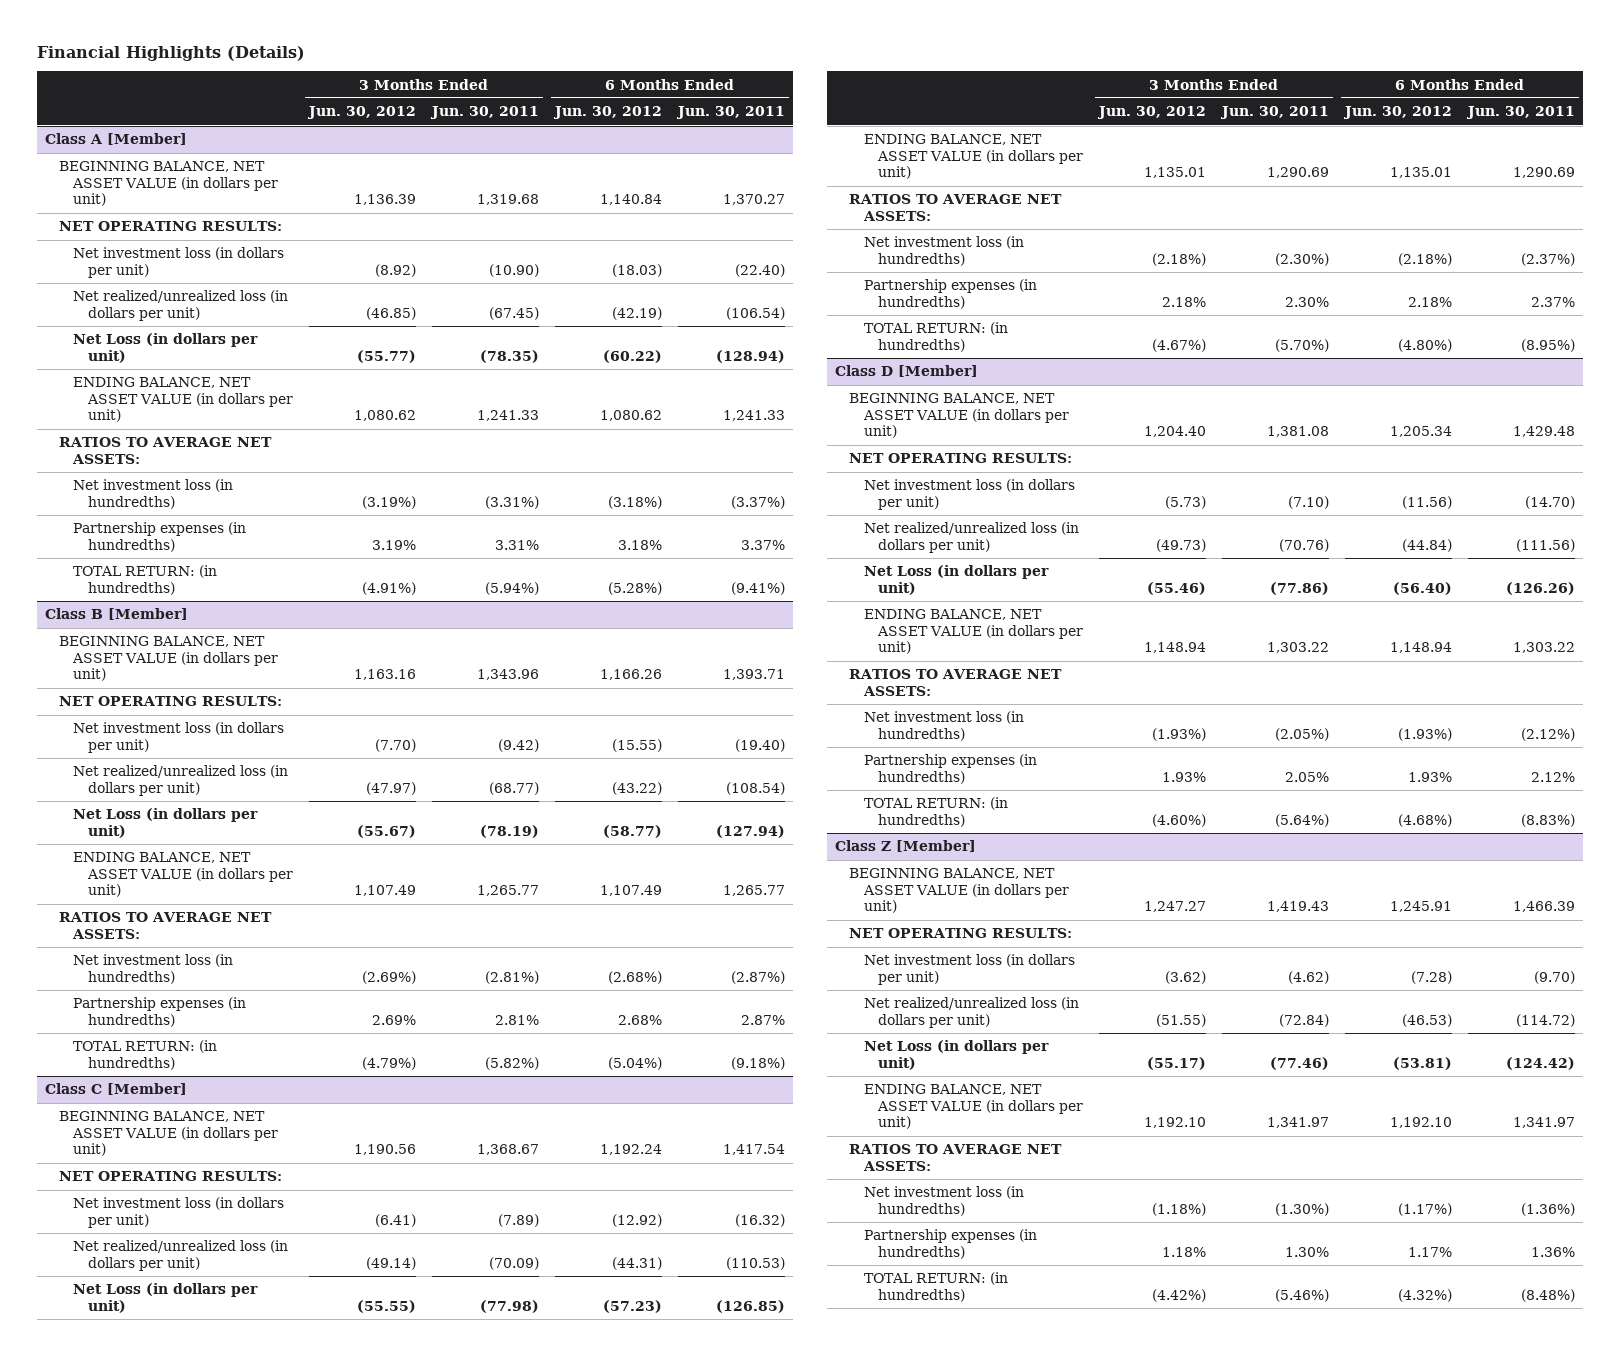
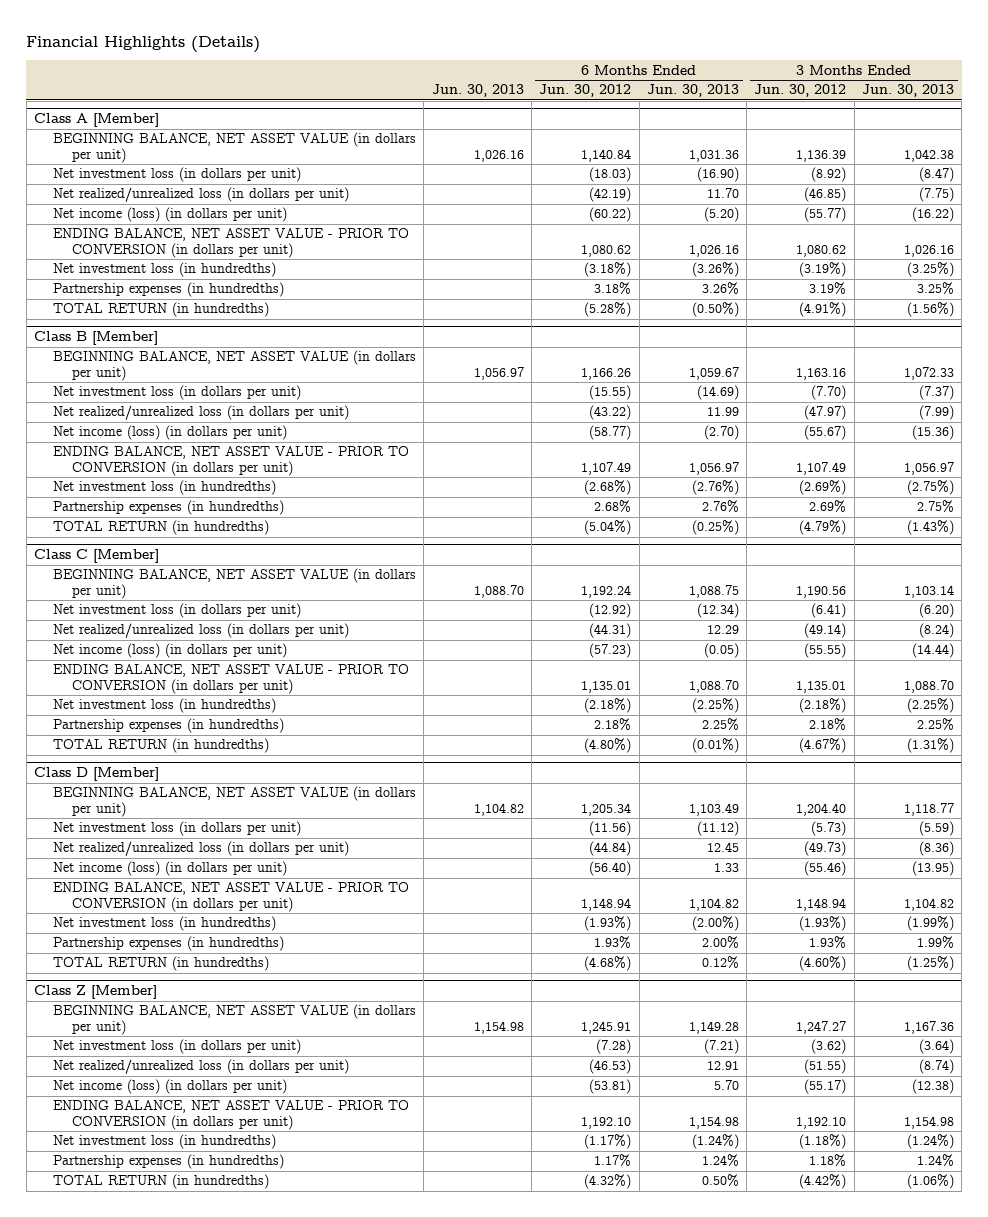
[429,106,539,120] Jun. 30, 2011 -> none
[675,106,785,120] Jun. 30, 2011 -> none
none -> [431,84,524,98] Jun. 30, 2013
none -> [646,84,739,98] Jun. 30, 2013
none -> [861,84,954,98] Jun. 30, 2013
[59,221,283,232] NET OPERATING RESULTS: -> none
[59,437,273,464] RATIOS TO AVERAGE NET ASSETS: -> none
[73,333,259,363] Net Loss (in dollars per unit) -> [53,207,288,223] Net income (loss) (in dollars per unit)
[73,377,293,423] ENDING BALANCE, NET ASSET VALUE (in dollars per unit) -> [53,228,410,259] ENDING BALANCE, NET ASSET VALUE - PRIOR TO CONVERSION (in dollars per unit)
[73,565,218,595] TOTAL RETURN: (in hundredths) -> [53,302,270,318] TOTAL RETURN (in hundredths)
[59,696,283,707] NET OPERATING RESULTS: -> none
[59,912,273,939] RATIOS TO AVERAGE NET ASSETS: -> none
[73,808,259,838] Net Loss (in dollars per unit) -> [53,425,288,441] Net income (loss) (in dollars per unit)
[73,852,293,898] ENDING BALANCE, NET ASSET VALUE (in dollars per unit) -> [53,446,410,477] ENDING BALANCE, NET ASSET VALUE - PRIOR TO CONVERSION (in dollars per unit)
[73,1040,218,1070] TOTAL RETURN: (in hundredths) -> [53,520,270,536] TOTAL RETURN (in hundredths)
[59,1171,283,1182] NET OPERATING RESULTS: -> none
[849,194,1063,221] RATIOS TO AVERAGE NET ASSETS: -> none
[73,1283,259,1313] Net Loss (in dollars per unit) -> [53,643,288,659] Net income (loss) (in dollars per unit)
[863,134,1084,180] ENDING BALANCE, NET ASSET VALUE (in dollars per unit) -> [53,664,410,695] ENDING BALANCE, NET ASSET VALUE - PRIOR TO CONVERSION (in dollars per unit)
[863,322,1008,352] TOTAL RETURN: (in hundredths) -> [53,738,270,754] TOTAL RETURN (in hundredths)
[849,453,1073,464] NET OPERATING RESULTS: -> none
[849,669,1063,696] RATIOS TO AVERAGE NET ASSETS: -> none
[863,565,1049,595] Net Loss (in dollars per unit) -> [53,861,288,877] Net income (loss) (in dollars per unit)
[863,609,1084,655] ENDING BALANCE, NET ASSET VALUE (in dollars per unit) -> [53,882,410,913] ENDING BALANCE, NET ASSET VALUE - PRIOR TO CONVERSION (in dollars per unit)
[863,797,1008,827] TOTAL RETURN: (in hundredths) -> [53,956,270,972] TOTAL RETURN (in hundredths)
[849,928,1073,939] NET OPERATING RESULTS: -> none
[849,1144,1063,1171] RATIOS TO AVERAGE NET ASSETS: -> none
[863,1040,1049,1070] Net Loss (in dollars per unit) -> [53,1079,288,1095] Net income (loss) (in dollars per unit)
[863,1084,1084,1130] ENDING BALANCE, NET ASSET VALUE (in dollars per unit) -> [53,1100,410,1131] ENDING BALANCE, NET ASSET VALUE - PRIOR TO CONVERSION (in dollars per unit)
[863,1272,1008,1302] TOTAL RETURN: (in hundredths) -> [53,1174,270,1190] TOTAL RETURN (in hundredths)

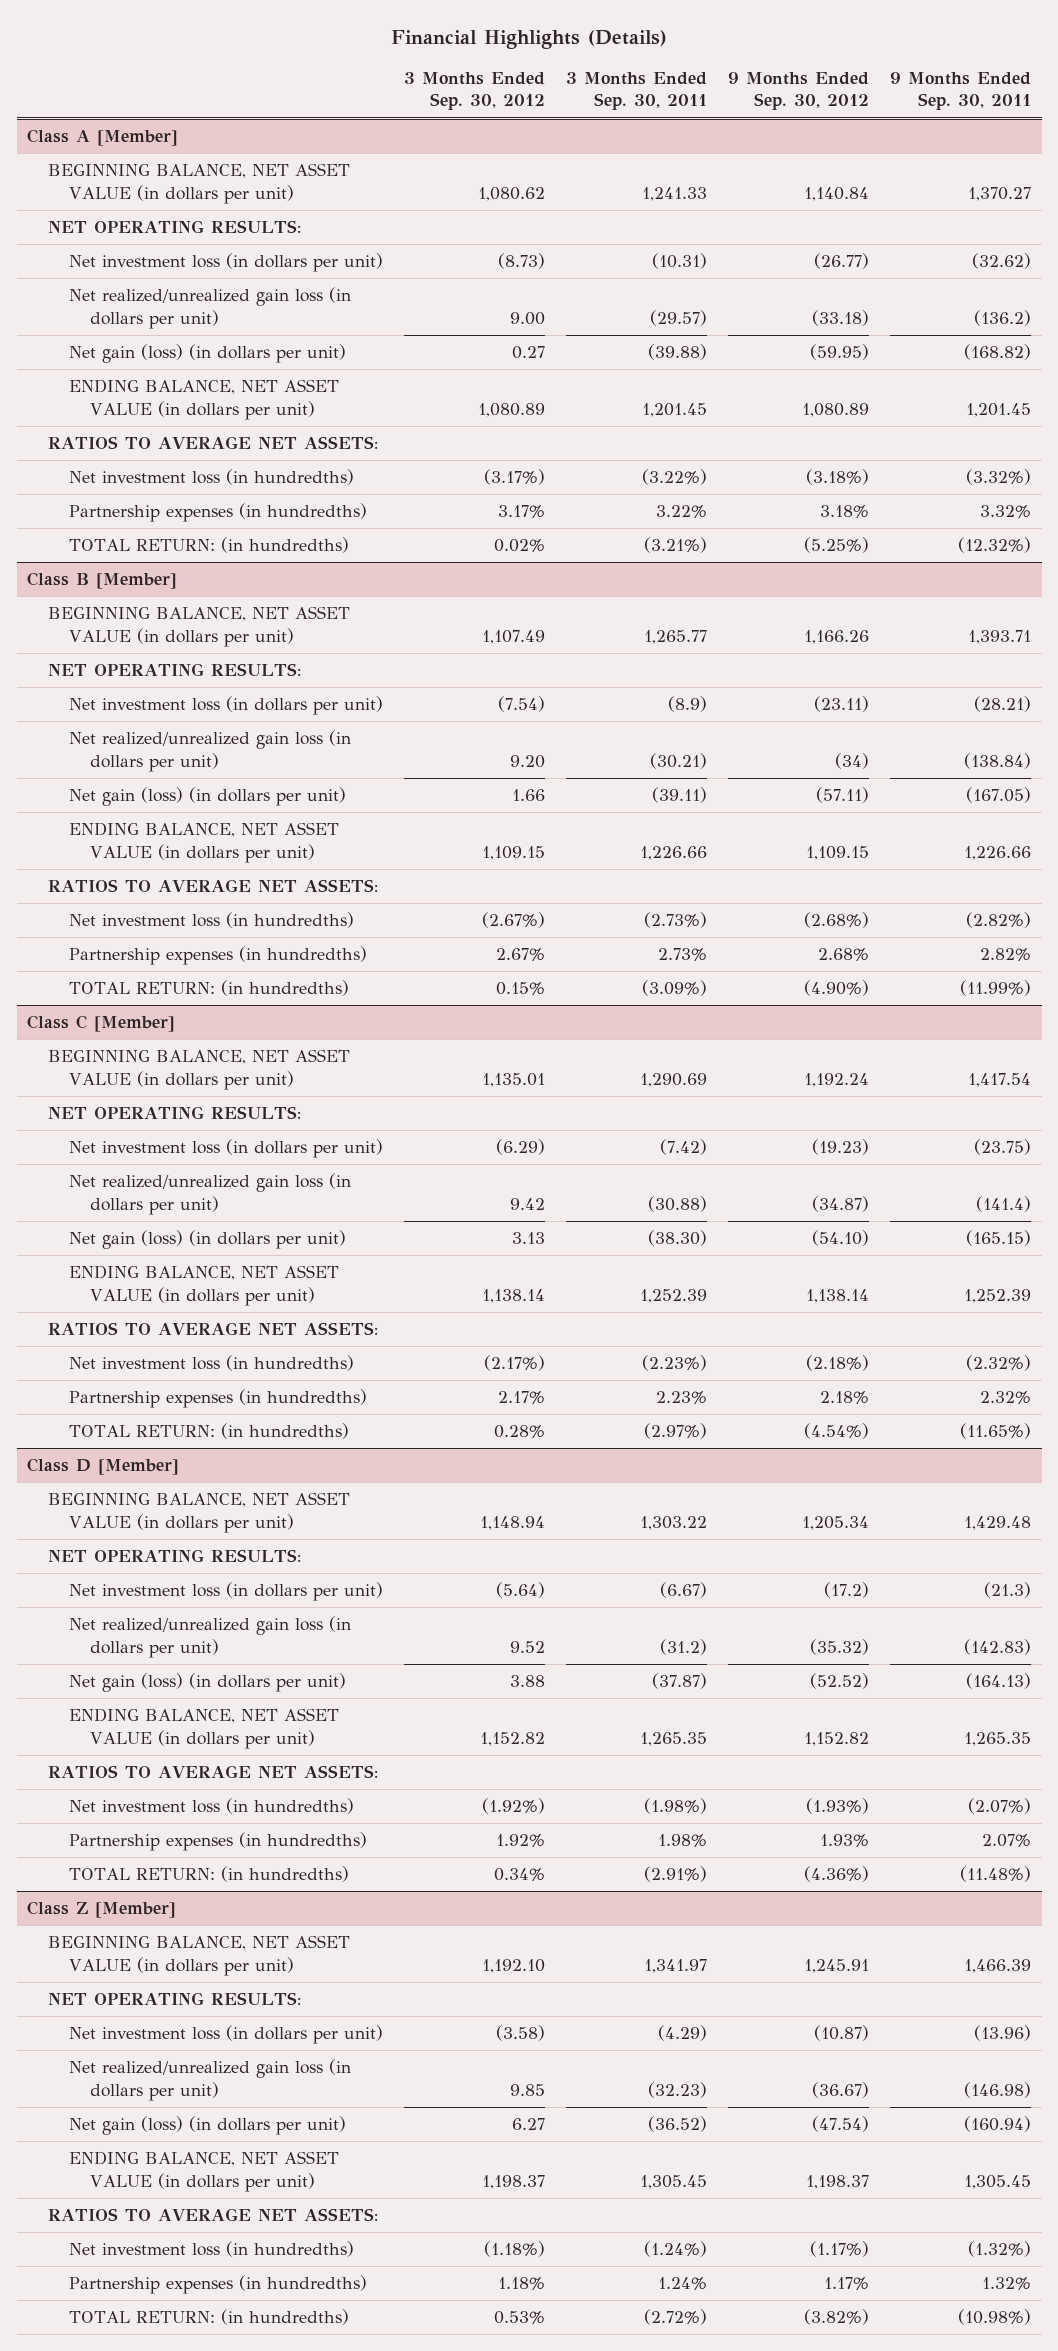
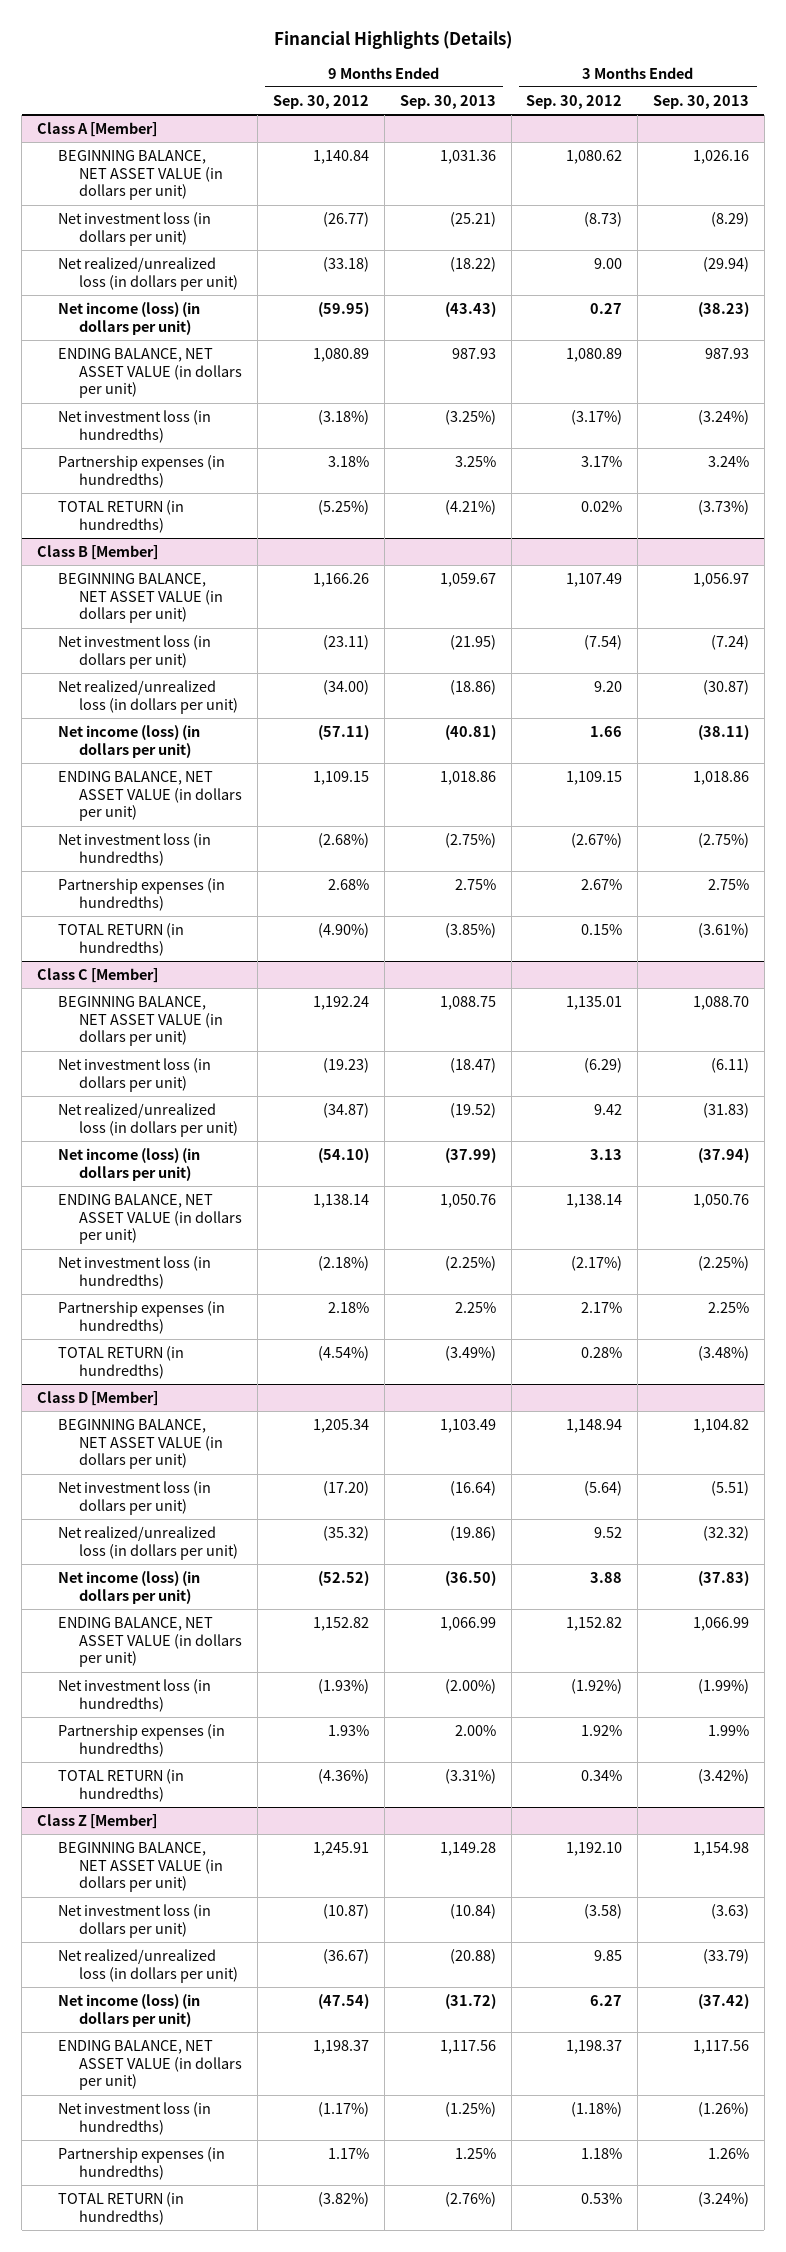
[566,72,708,111] 3 Months Ended Sep. 30, 2011 -> none
[890,72,1032,111] 9 Months Ended Sep. 30, 2011 -> none
none -> [399,95,496,110] Sep. 30, 2013
none -> [653,95,750,110] Sep. 30, 2013
[48,220,302,234] NET OPERATING RESULTS: -> none
[69,287,352,329] Net realized/unrealized gain loss (in dollars per unit) -> [58,257,239,291] Net realized/unrealized loss (in dollars per unit)
[69,344,347,364] Net gain (loss) (in dollars per unit) -> [58,302,201,335] Net income (loss) (in dollars per unit)
[48,436,379,450] RATIOS TO AVERAGE NET ASSETS: -> none
[69,537,350,554] TOTAL RETURN: (in hundredths) -> [58,500,185,533] TOTAL RETURN (in hundredths)
[48,663,302,677] NET OPERATING RESULTS: -> none
[69,730,352,772] Net realized/unrealized gain loss (in dollars per unit) -> [58,680,239,714] Net realized/unrealized loss (in dollars per unit)
[835,752,870,769] (34) -> [323,680,370,696] (34.00)
[69,787,347,807] Net gain (loss) (in dollars per unit) -> [58,725,201,758] Net income (loss) (in dollars per unit)
[48,879,379,893] RATIOS TO AVERAGE NET ASSETS: -> none
[69,980,350,997] TOTAL RETURN: (in hundredths) -> [58,923,185,956] TOTAL RETURN (in hundredths)
[48,1106,302,1120] NET OPERATING RESULTS: -> none
[69,1173,352,1215] Net realized/unrealized gain loss (in dollars per unit) -> [58,1103,239,1137] Net realized/unrealized loss (in dollars per unit)
[69,1230,347,1250] Net gain (loss) (in dollars per unit) -> [58,1148,201,1181] Net income (loss) (in dollars per unit)
[48,1322,379,1336] RATIOS TO AVERAGE NET ASSETS: -> none
[69,1423,350,1440] TOTAL RETURN: (in hundredths) -> [58,1346,185,1379] TOTAL RETURN (in hundredths)
[48,1549,302,1563] NET OPERATING RESULTS: -> none
[824,1582,870,1599] (17.2) -> [323,1481,370,1497] (17.20)
[69,1616,352,1658] Net realized/unrealized gain loss (in dollars per unit) -> [58,1526,239,1560] Net realized/unrealized loss (in dollars per unit)
[69,1673,347,1693] Net gain (loss) (in dollars per unit) -> [58,1571,201,1604] Net income (loss) (in dollars per unit)
[48,1765,379,1779] RATIOS TO AVERAGE NET ASSETS: -> none
[69,1866,350,1883] TOTAL RETURN: (in hundredths) -> [58,1769,185,1802] TOTAL RETURN (in hundredths)
[48,1992,302,2006] NET OPERATING RESULTS: -> none
[69,2059,352,2101] Net realized/unrealized gain loss (in dollars per unit) -> [58,1949,239,1983] Net realized/unrealized loss (in dollars per unit)
[69,2116,347,2136] Net gain (loss) (in dollars per unit) -> [58,1994,201,2027] Net income (loss) (in dollars per unit)
[48,2208,379,2222] RATIOS TO AVERAGE NET ASSETS: -> none
[69,2309,350,2326] TOTAL RETURN: (in hundredths) -> [58,2192,185,2225] TOTAL RETURN (in hundredths)

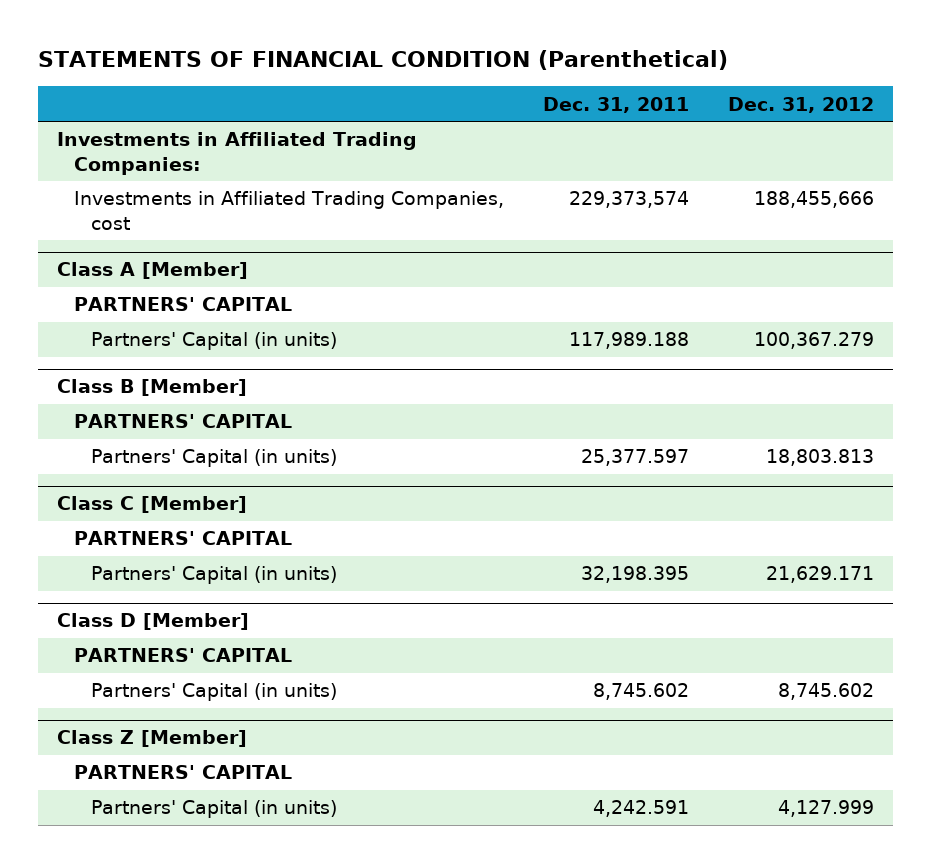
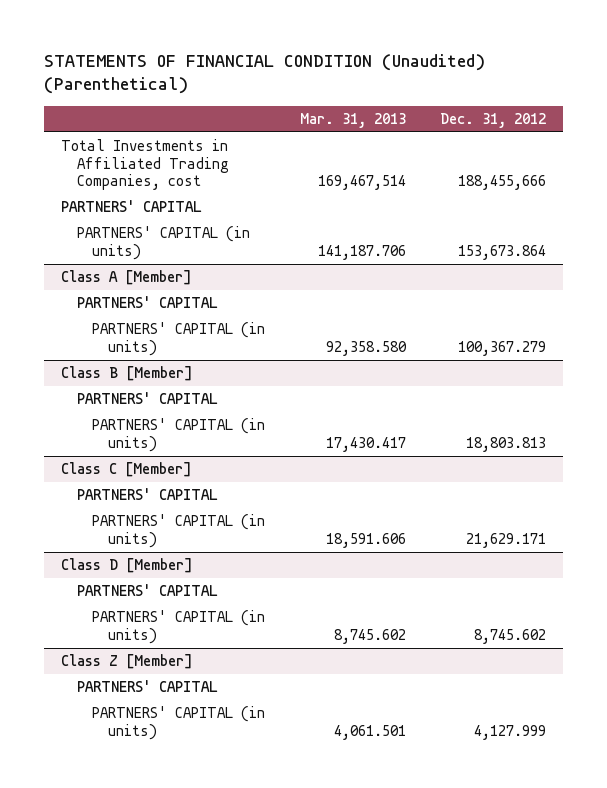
[37,50,728,71] STATEMENTS OF FINANCIAL CONDITION (Parenthetical) -> [43,54,485,95] STATEMENTS OF FINANCIAL CONDITION (Unaudited) (Parenthetical)
[542,96,689,113] Dec. 31, 2011 -> none
none -> [299,112,406,128] Mar. 31, 2013
[57,132,418,175] Investments in Affiliated Trading Companies: -> none
[74,191,505,230] Investments in Affiliated Trading Companies, cost -> [61,139,229,191] Total Investments in Affiliated Trading Companies, cost
none -> [61,200,203,213] PARTNERS' CAPITAL
none -> [76,226,250,260] PARTNERS' CAPITAL (in units)
[90,332,337,351] Partners' Capital (in units) -> [92,322,266,356] PARTNERS' CAPITAL (in units)
[90,449,337,468] Partners' Capital (in units) -> [92,418,266,452] PARTNERS' CAPITAL (in units)
[90,566,337,585] Partners' Capital (in units) -> [92,514,266,548] PARTNERS' CAPITAL (in units)
[90,683,337,702] Partners' Capital (in units) -> [92,610,266,644] PARTNERS' CAPITAL (in units)
[90,800,337,819] Partners' Capital (in units) -> [92,706,266,740] PARTNERS' CAPITAL (in units)

